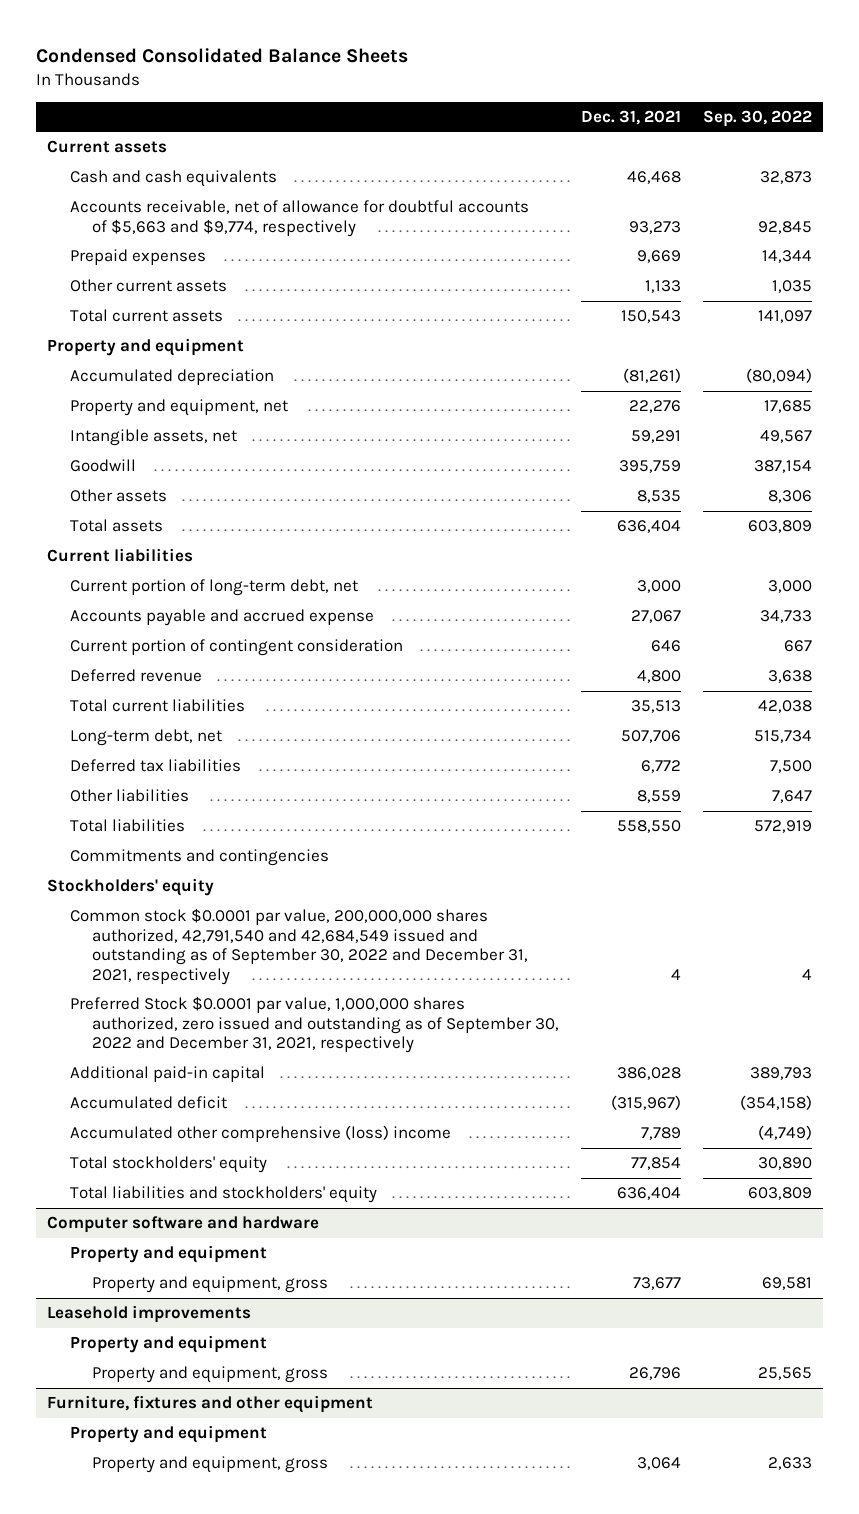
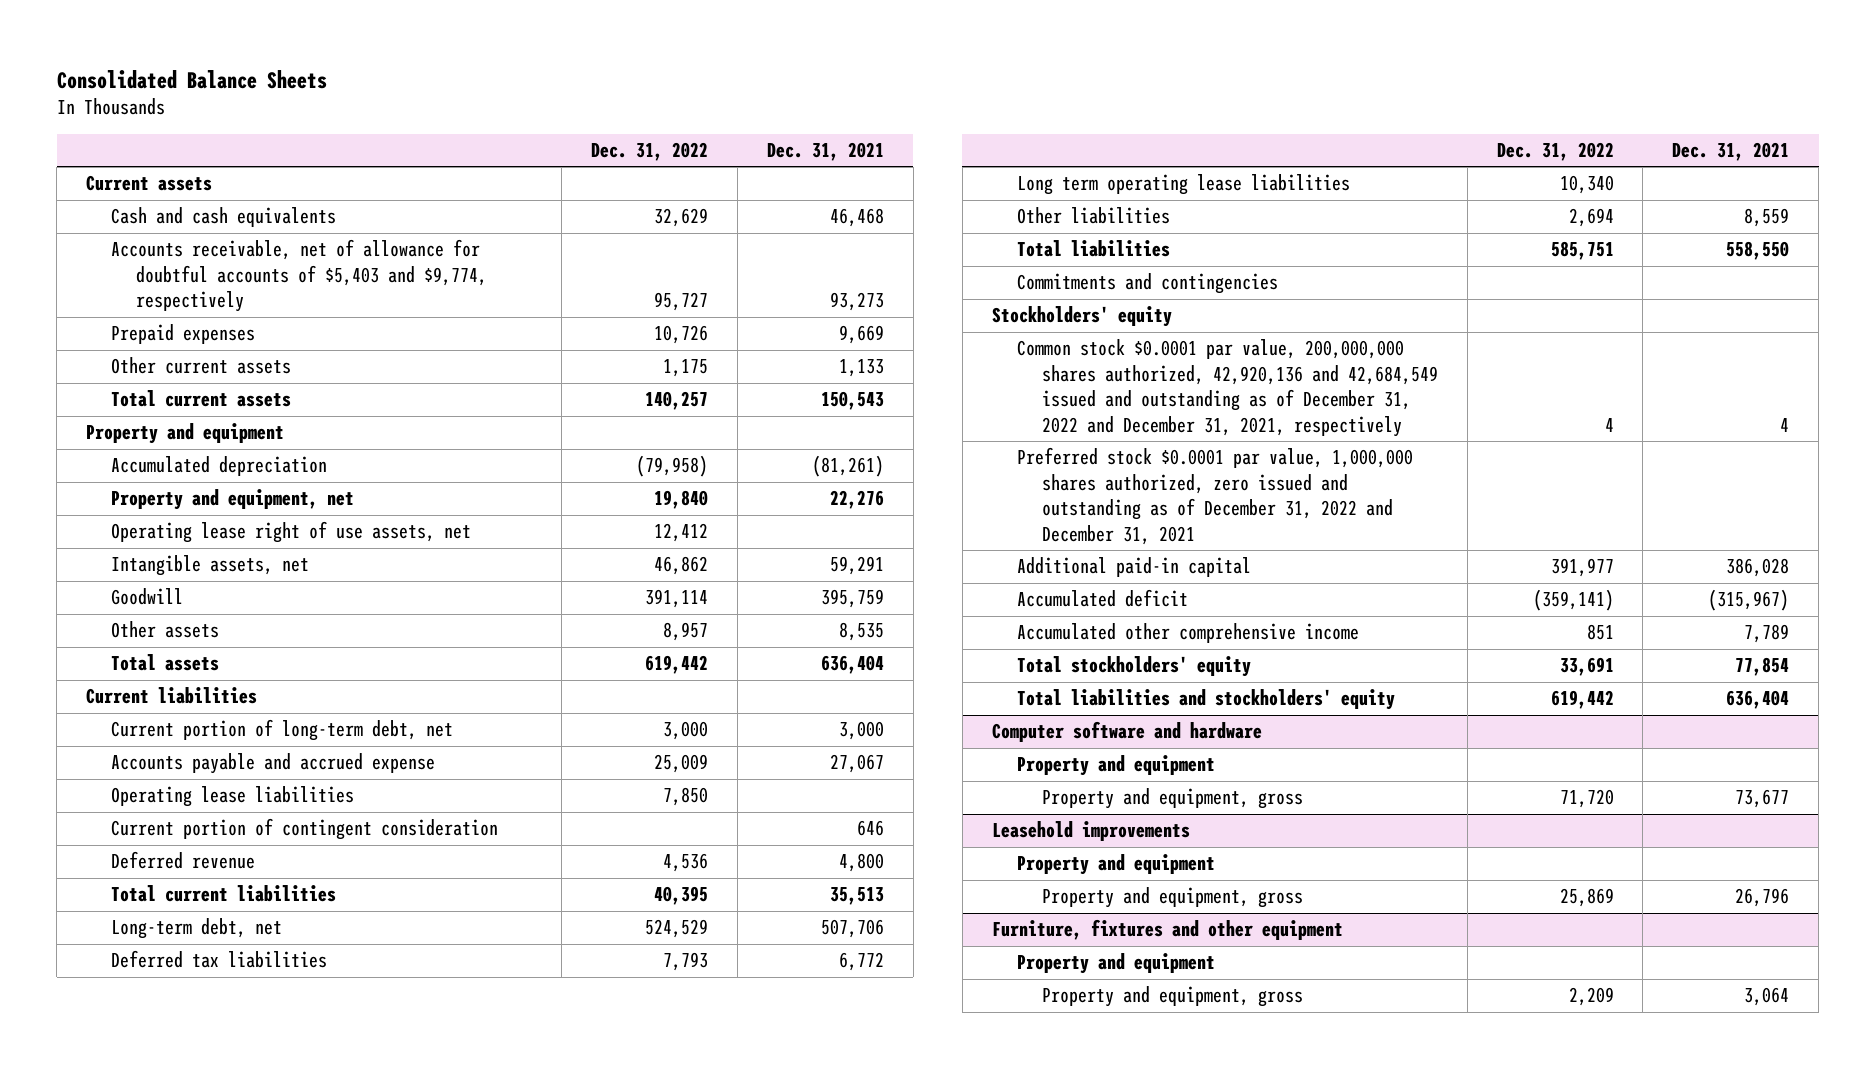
[36,48,409,64] Condensed Consolidated Balance Sheets -> [56,69,327,89] Consolidated Balance Sheets
[702,109,812,127] Sep. 30, 2022 -> none
none -> [590,142,708,162] Dec. 31, 2022
[69,200,529,237] Accounts receivable, net of allowance for doubtful accounts of $5,663 and $9,774, respectively -> [111,239,488,313] Accounts receivable, net of allowance for doubtful accounts of $5,403 and $9,774, respectively
none -> [111,521,472,544] Operating lease right of use assets, net
none -> [111,786,355,808] Operating lease liabilities
none -> [1016,174,1350,196] Long term operating lease liabilities
[69,908,528,985] Common stock $0.0001 par value, 200,000,000 shares authorized, 42,791,540 and 42,684,549 issued and outstanding as of September 30, 2022 and December 31, 2021, respectively -> [1016,339,1438,438] Common stock $0.0001 par value, 200,000,000 shares authorized, 42,920,136 and 42,684,549 issued and outstanding as of December 31, 2022 and December 31, 2021, respectively
[69,996,559,1054] Preferred Stock $0.0001 par value, 1,000,000 shares authorized, zero issued and outstanding as of September 30, 2022 and December 31, 2021, respectively -> [1016,447,1413,546] Preferred stock $0.0001 par value, 1,000,000 shares authorized, zero issued and outstanding as of December 31, 2022 and December 31, 2021
[69,1125,451,1143] Accumulated other comprehensive (loss) income -> [1016,623,1359,644] Accumulated other comprehensive income

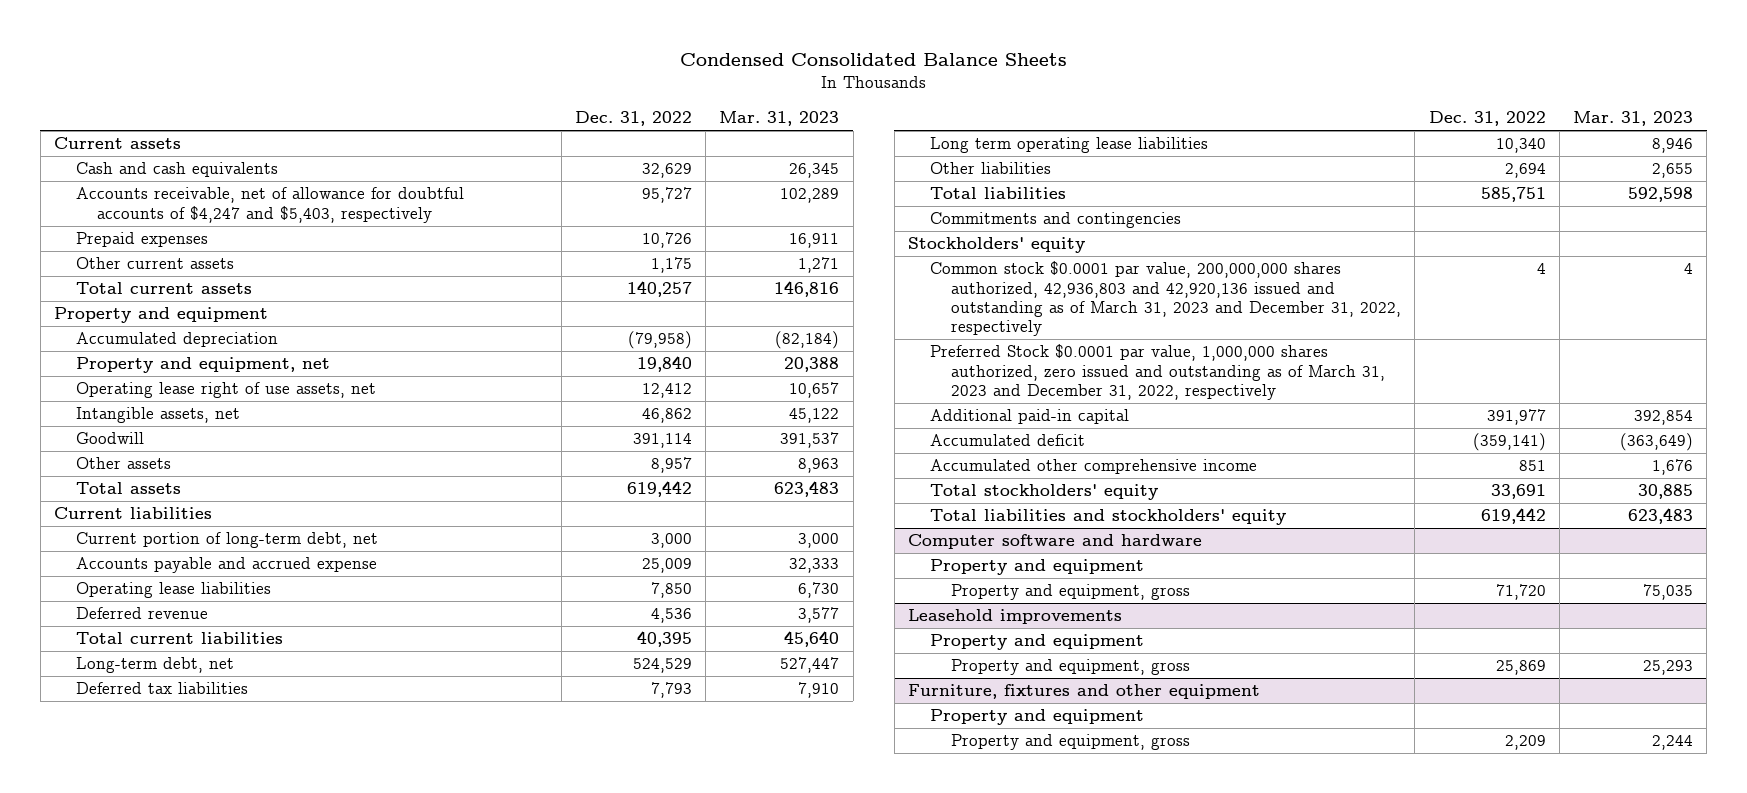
[56,69,327,89] Consolidated Balance Sheets -> [679,53,1067,67] Condensed Consolidated Balance Sheets
[766,142,884,162] Dec. 31, 2021 -> none
none -> [719,111,840,127] Mar. 31, 2023
[111,239,488,313] Accounts receivable, net of allowance for doubtful accounts of $5,403 and $9,774, respectively -> [75,187,464,223] Accounts receivable, net of allowance for doubtful accounts of $4,247 and $5,403, respectively
[111,818,499,841] Current portion of contingent consideration -> none
[1016,339,1438,438] Common stock $0.0001 par value, 200,000,000 shares authorized, 42,920,136 and 42,684,549 issued and outstanding as of December 31, 2022 and December 31, 2021, respectively -> [929,261,1402,337] Common stock $0.0001 par value, 200,000,000 shares authorized, 42,936,803 and 42,920,136 issued and outstanding as of March 31, 2023 and December 31, 2022, respectively
[1016,447,1413,546] Preferred stock $0.0001 par value, 1,000,000 shares authorized, zero issued and outstanding as of December 31, 2022 and December 31, 2021 -> [929,344,1386,401] Preferred Stock $0.0001 par value, 1,000,000 shares authorized, zero issued and outstanding as of March 31, 2023 and December 31, 2022, respectively

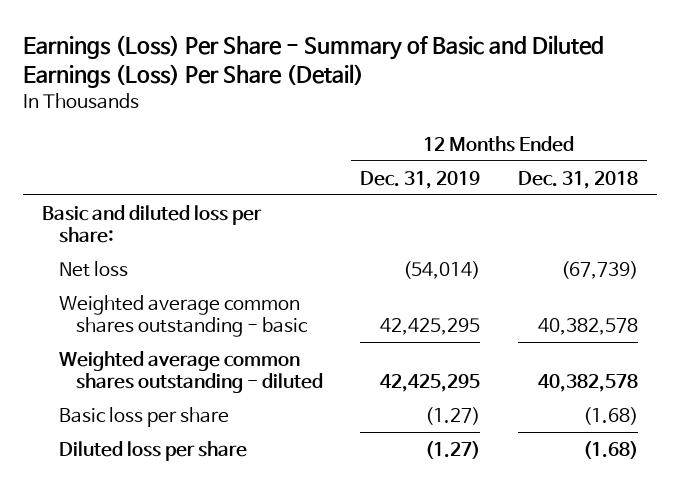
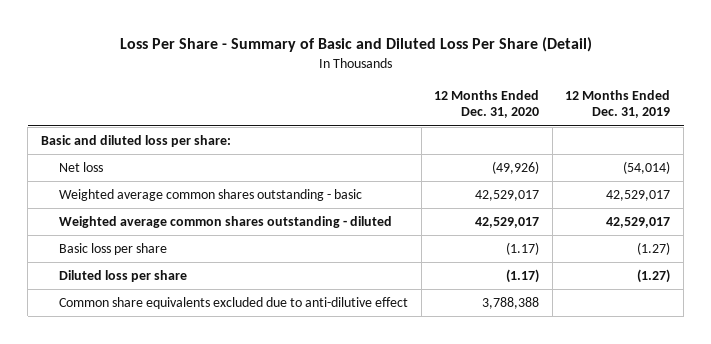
[23,34,605,89] Earnings (Loss) Per Share - Summary of Basic and Diluted Earnings (Loss) Per Share (Detail) -> [119,37,592,53] Loss Per Share - Summary of Basic and Diluted Loss Per Share (Detail)
[517,170,638,189] Dec. 31, 2018 -> none
none -> [434,89,540,119] 12 Months Ended Dec. 31, 2020
[380,318,481,336] 42,425,295 -> [606,190,671,202] 42,529,017
[380,374,481,393] 42,425,295 -> [606,217,671,229] 42,529,017
none -> [58,297,408,310] Common share equivalents excluded due to anti-dilutive effect

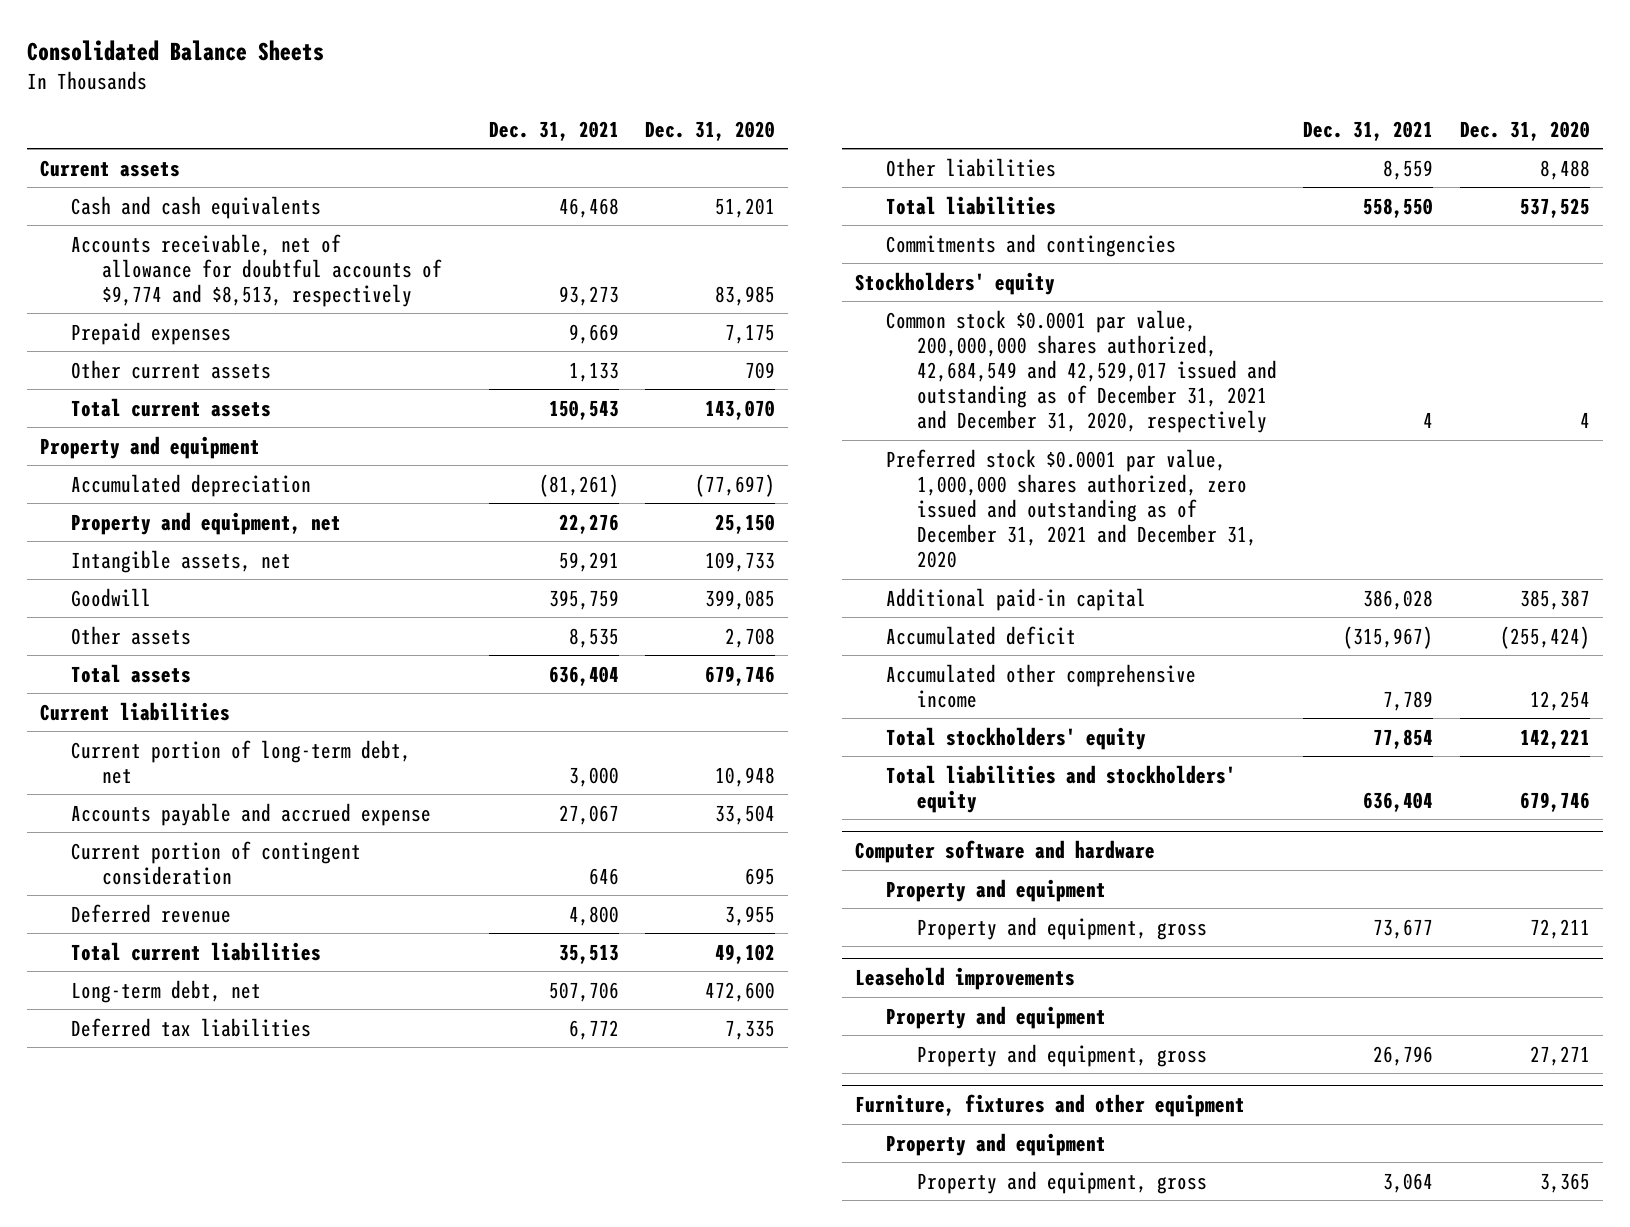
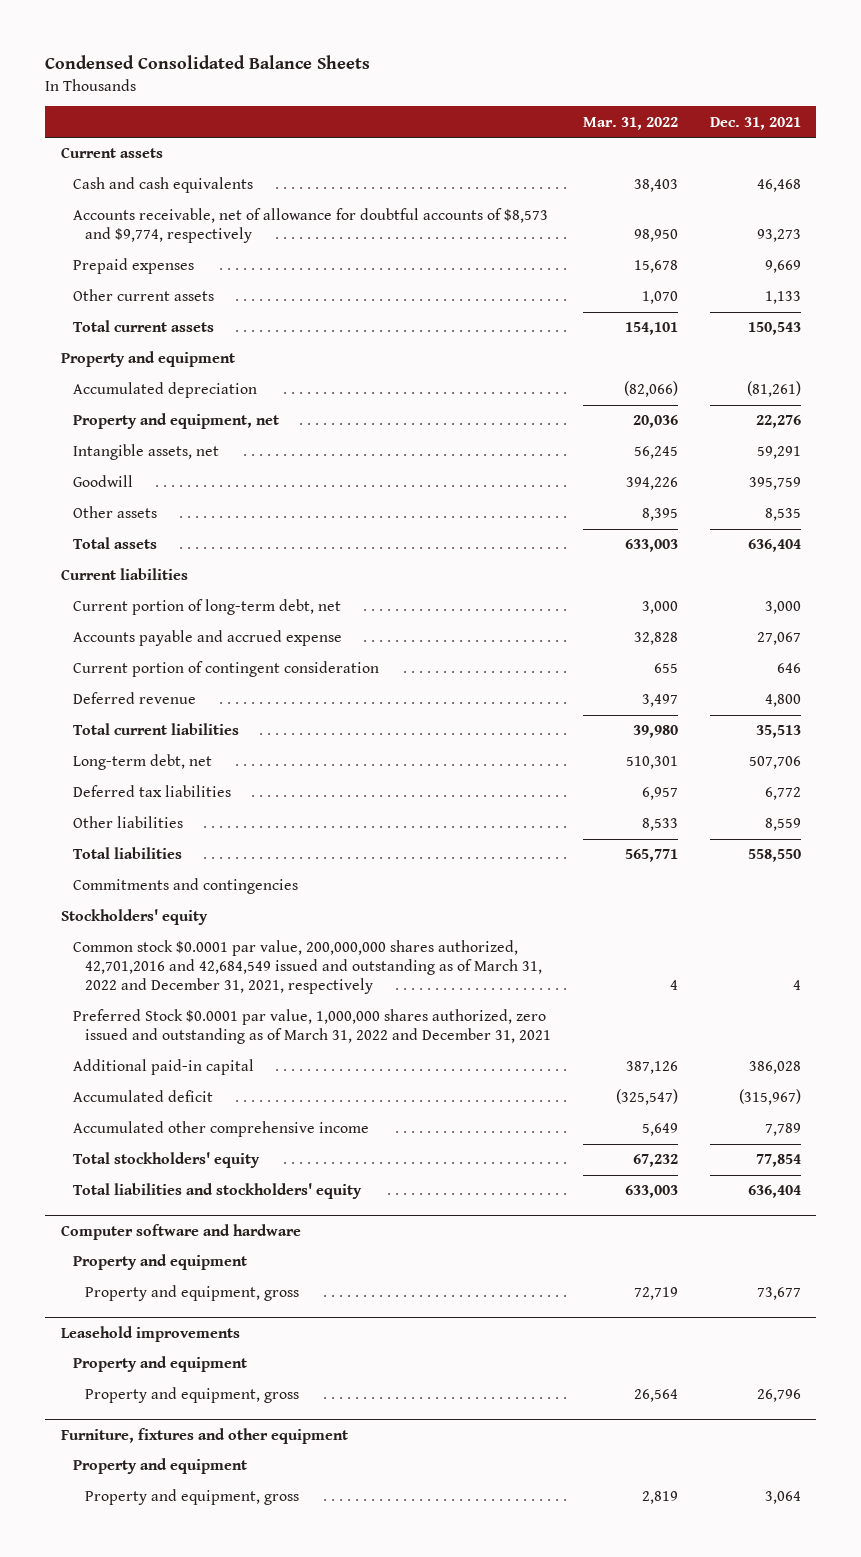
[26,40,324,62] Consolidated Balance Sheets -> [45,55,371,70] Condensed Consolidated Balance Sheets
[645,120,776,141] Dec. 31, 2020 -> none
none -> [582,116,678,130] Mar. 31, 2022
[71,233,443,307] Accounts receivable, net of allowance for doubtful accounts of $9,774 and $8,513, respectively -> [73,208,549,244] Accounts receivable, net of allowance for doubtful accounts of $8,573 and $9,774, respectively
[885,309,1277,433] Common stock $0.0001 par value, 200,000,000 shares authorized, 42,684,549 and 42,529,017 issued and outstanding as of December 31, 2021 and December 31, 2020, respectively -> [73,940,543,995] Common stock $0.0001 par value, 200,000,000 shares authorized, 42,701,2016 and 42,684,549 issued and outstanding as of March 31, 2022 and December 31, 2021, respectively
[885,448,1257,568] Preferred stock $0.0001 par value, 1,000,000 shares authorized, zero issued and outstanding as of December 31, 2021 and December 31, 2020 -> [73,1009,552,1045] Preferred Stock $0.0001 par value, 1,000,000 shares authorized, zero issued and outstanding as of March 31, 2022 and December 31, 2021

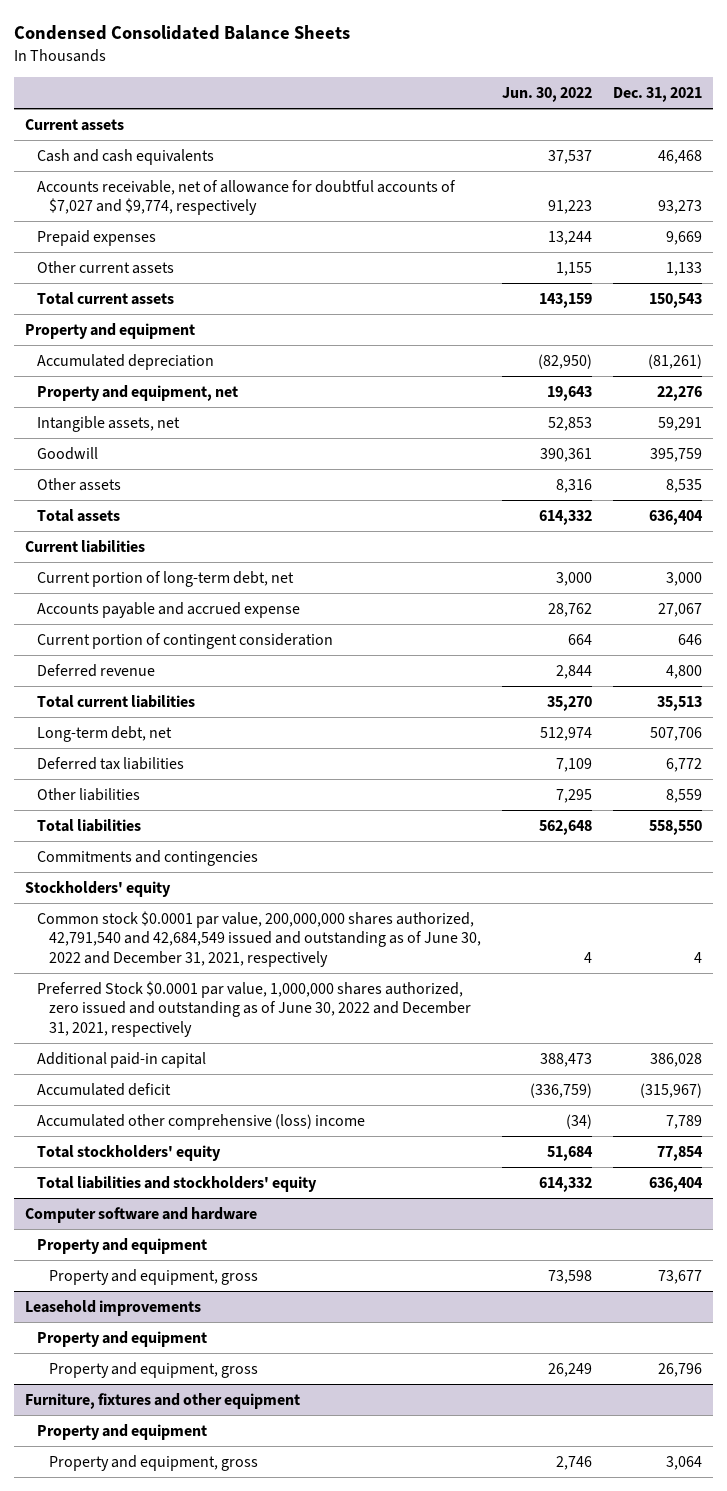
[582,116,678,130] Mar. 31, 2022 -> none
none -> [502,86,593,102] Jun. 30, 2022
[73,208,549,244] Accounts receivable, net of allowance for doubtful accounts of $8,573 and $9,774, respectively -> [37,179,457,216] Accounts receivable, net of allowance for doubtful accounts of $7,027 and $9,774, respectively
[73,940,543,995] Common stock $0.0001 par value, 200,000,000 shares authorized, 42,701,2016 and 42,684,549 issued and outstanding as of March 31, 2022 and December 31, 2021, respectively -> [37,910,482,967] Common stock $0.0001 par value, 200,000,000 shares authorized, 42,791,540 and 42,684,549 issued and outstanding as of June 30, 2022 and December 31, 2021, respectively
[73,1009,552,1045] Preferred Stock $0.0001 par value, 1,000,000 shares authorized, zero issued and outstanding as of March 31, 2022 and December 31, 2021 -> [37,980,472,1037] Preferred Stock $0.0001 par value, 1,000,000 shares authorized, zero issued and outstanding as of June 30, 2022 and December 31, 2021, respectively
[73,1121,370,1138] Accumulated other comprehensive income -> [37,1113,366,1130] Accumulated other comprehensive (loss) income

